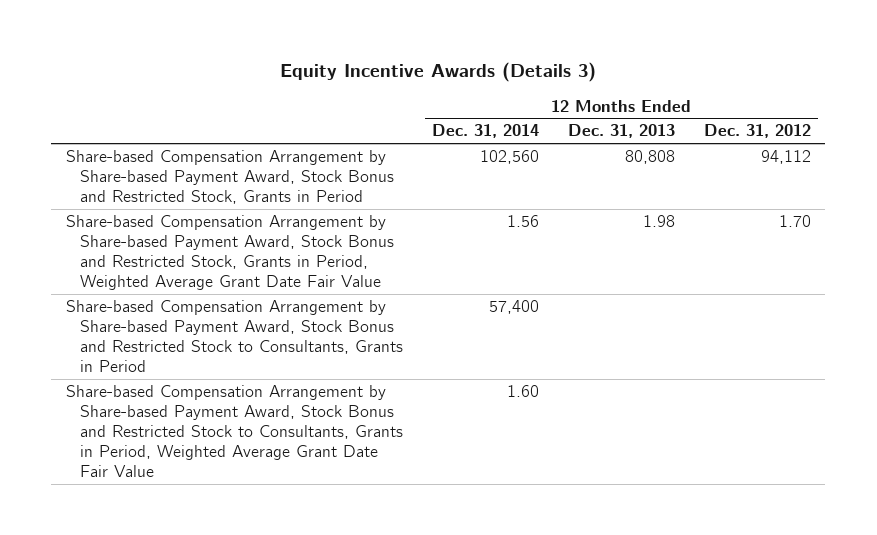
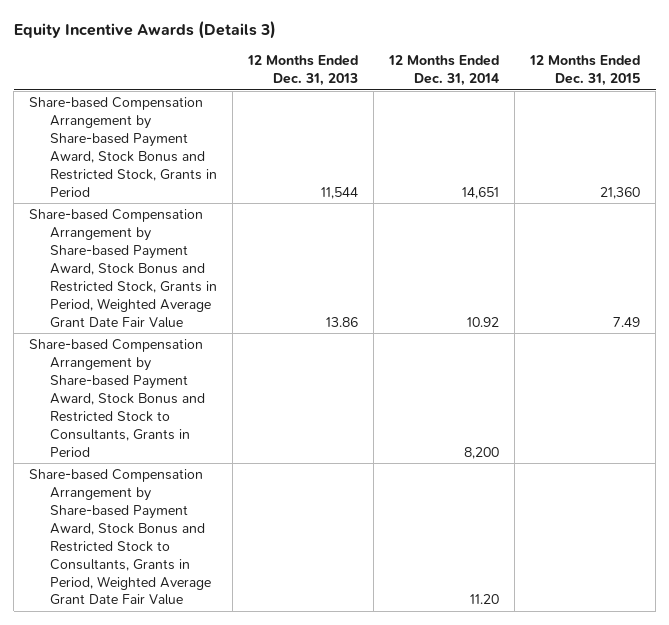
[703,124,811,139] Dec. 31, 2012 -> none
none -> [529,55,641,87] 12 Months Ended Dec. 31, 2015
[479,150,539,165] 102,560 -> [462,186,500,199] 14,651
[624,150,675,165] 80,808 -> [321,186,359,199] 11,544
[506,215,539,228] 1.56 -> [467,316,500,327] 10.92
[642,215,675,228] 1.98 -> [326,316,359,327] 13.86
[488,300,539,315] 57,400 -> [464,446,500,459] 8,200
[506,385,539,398] 1.60 -> [470,594,500,605] 11.20

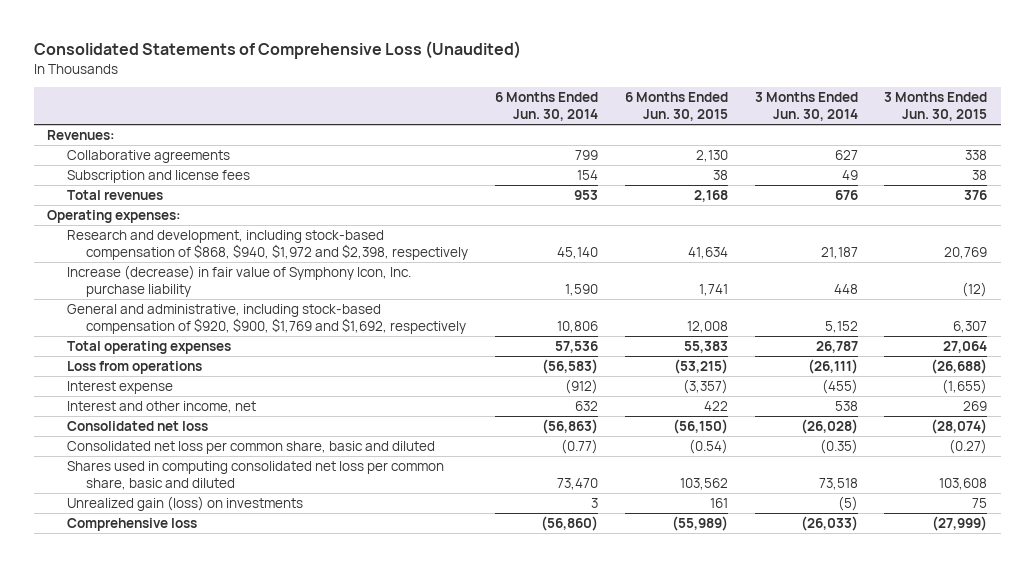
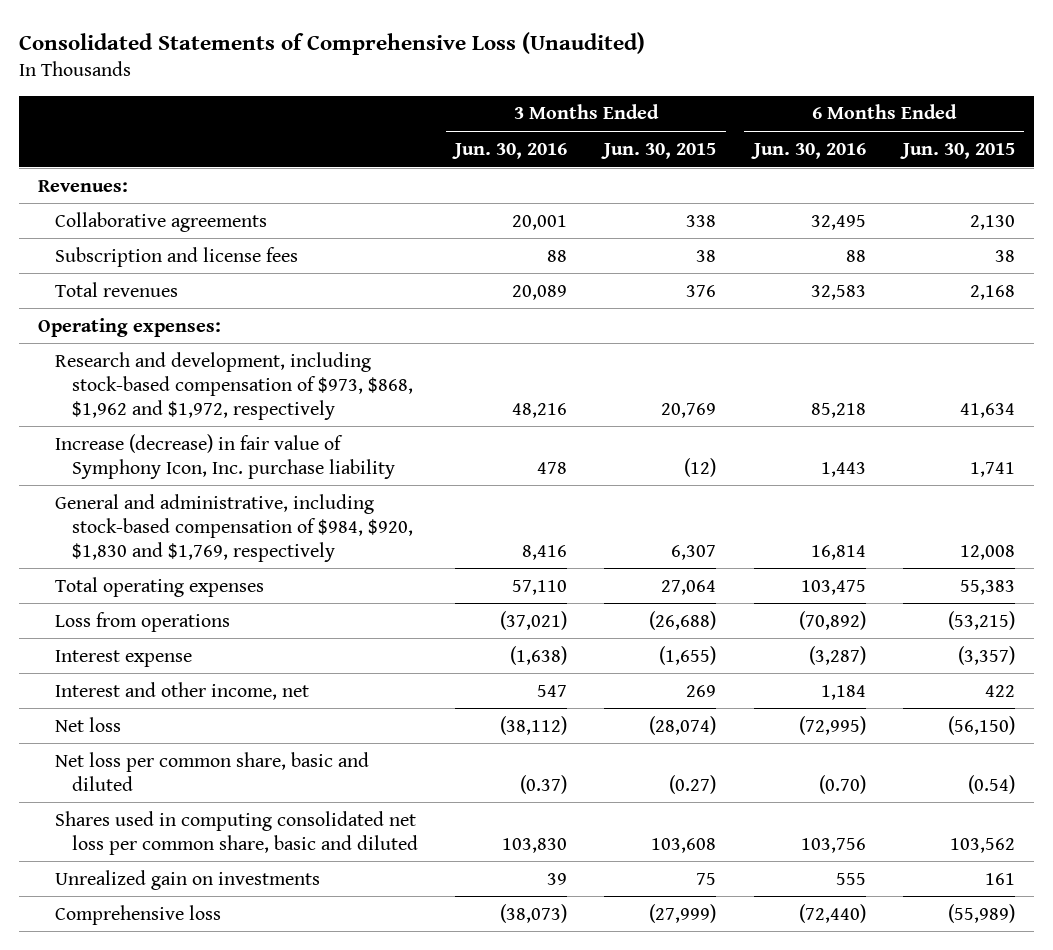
[495,92,599,122] 6 Months Ended Jun. 30, 2014 -> none
[754,92,858,122] 3 Months Ended Jun. 30, 2014 -> none
none -> [451,142,567,159] Jun. 30, 2016
none -> [750,142,866,159] Jun. 30, 2016
[66,230,469,260] Research and development, including stock-based compensation of $868, $940, $1,972 and $2,398, respectively -> [54,351,413,420] Research and development, including stock-based compensation of $973, $868, $1,962 and $1,972, respectively
[66,304,467,334] General and administrative, including stock-based compensation of $920, $900, $1,769 and $1,692, respectively -> [54,493,413,562] General and administrative, including stock-based compensation of $984, $920, $1,830 and $1,769, respectively
[66,421,208,432] Consolidated net loss -> [54,716,121,732] Net loss
[66,441,435,455] Consolidated net loss per common share, basic and diluted -> [54,751,369,791] Net loss per common share, basic and diluted
[66,496,303,512] Unrealized gain (loss) on investments -> [54,869,320,890] Unrealized gain on investments

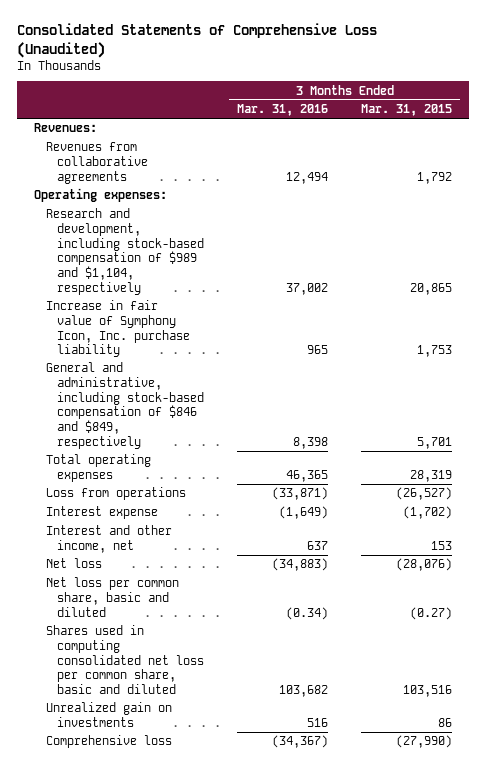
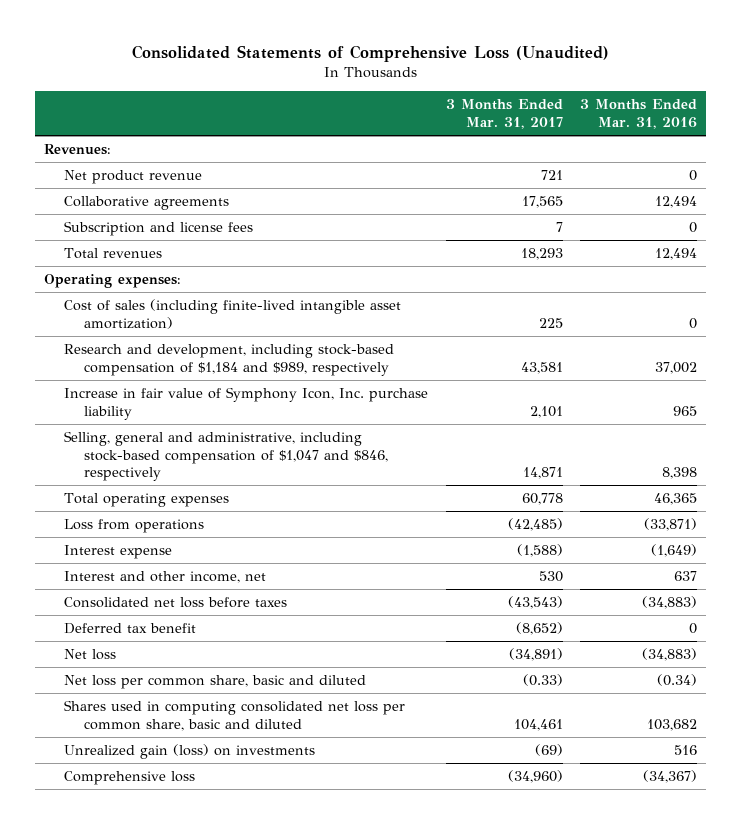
[361,104,453,117] Mar. 31, 2015 -> none
none -> [445,99,563,130] 3 Months Ended Mar. 31, 2017
none -> [64,169,203,184] Net product revenue
none -> [64,195,230,210] Collaborative agreements
none -> [64,220,254,236] Subscription and license fees
[45,142,149,184] Revenues from collaborative agreements -> [64,247,163,259] Total revenues
none -> [64,298,402,329] Cost of sales (including finite-lived intangible asset amortization)
[45,208,205,295] Research and development, including stock-based compensation of $989 and $1,104, respectively -> [64,343,395,376] Research and development, including stock-based compensation of $1,184 and $989, respectively
[45,362,205,449] General and administrative, including stock-based compensation of $846 and $849, respectively -> [64,430,388,482] Selling, general and administrative, including stock-based compensation of $1,047 and $846, respectively
none -> [64,596,288,608] Consolidated net loss before taxes
none -> [64,622,197,634] Deferred tax benefit
[45,702,172,728] Unrealized gain on investments -> [64,743,316,759] Unrealized gain (loss) on investments

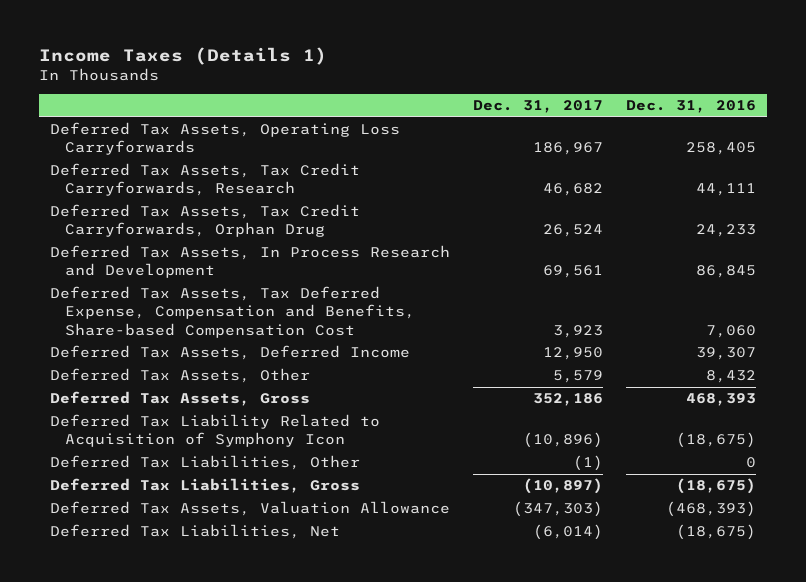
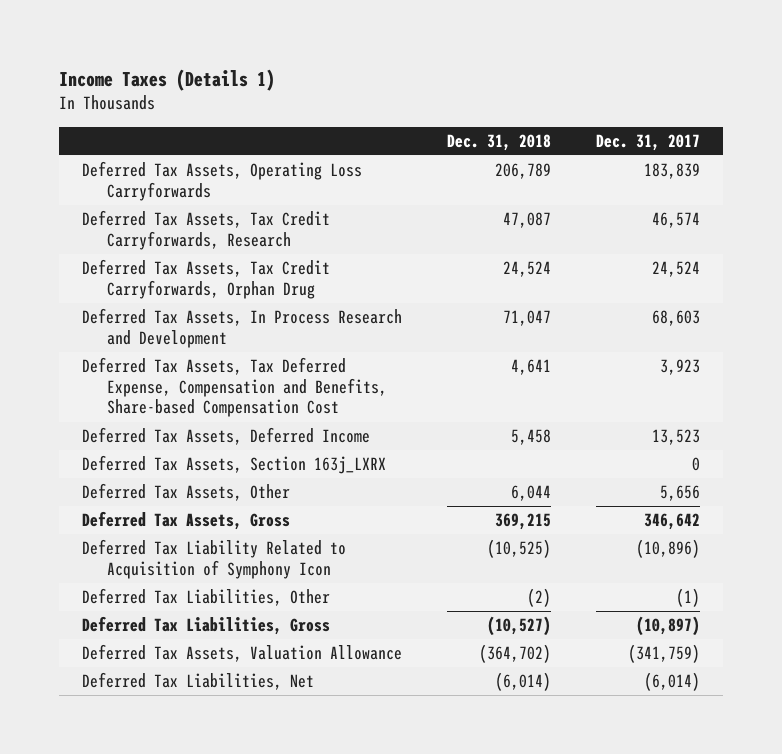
[625,100,756,114] Dec. 31, 2016 -> none
none -> [446,133,551,151] Dec. 31, 2018
[532,142,603,156] 186,967 -> [644,163,701,180] 183,839
[542,183,603,197] 46,682 -> [652,212,701,229] 46,574
[542,224,603,238] 26,524 -> [652,261,701,278] 24,524
[542,265,603,279] 69,561 -> [652,310,701,327] 68,603
[542,347,603,361] 12,950 -> [652,429,701,446] 13,523
none -> [81,455,386,475] Deferred Tax Assets, Section 163j_LXRX
[552,370,603,384] 5,579 -> [660,485,701,502] 5,656
[532,393,603,407] 352,186 -> [644,513,701,531] 346,642
[512,501,603,518] (347,303) -> [628,644,701,664] (341,759)

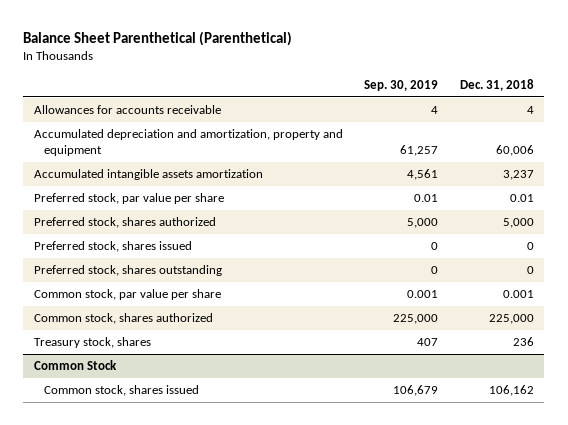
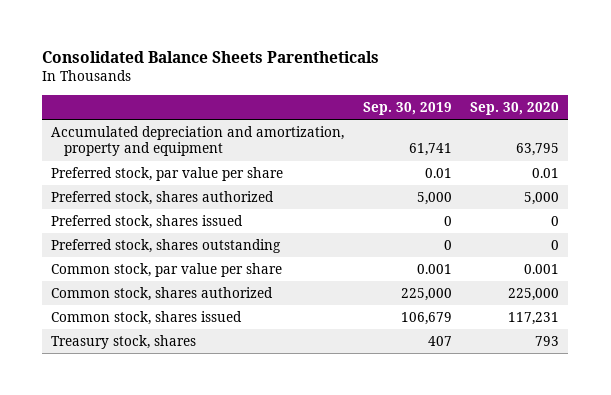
[23,31,293,47] Balance Sheet Parenthetical (Parenthetical) -> [42,51,380,64] Consolidated Balance Sheets Parentheticals
[459,78,534,91] Dec. 31, 2018 -> none
none -> [470,101,560,115] Sep. 30, 2020
[33,104,221,114] Allowances for accounts receivable -> none
[33,168,263,180] Accumulated intangible assets amortization -> none
[400,145,439,157] 61,257 -> [408,143,452,157] 61,741
[33,359,117,370] Common Stock -> none
[33,336,151,348] Treasury stock, shares -> [51,335,197,350] Treasury stock, shares

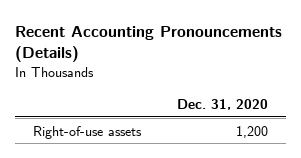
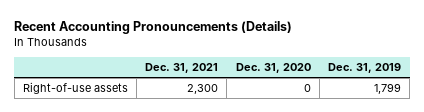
none -> [145,63,219,74] Dec. 31, 2021
none -> [328,63,402,74] Dec. 31, 2019
[235,125,268,138] 1,200 -> [303,84,311,93] 0

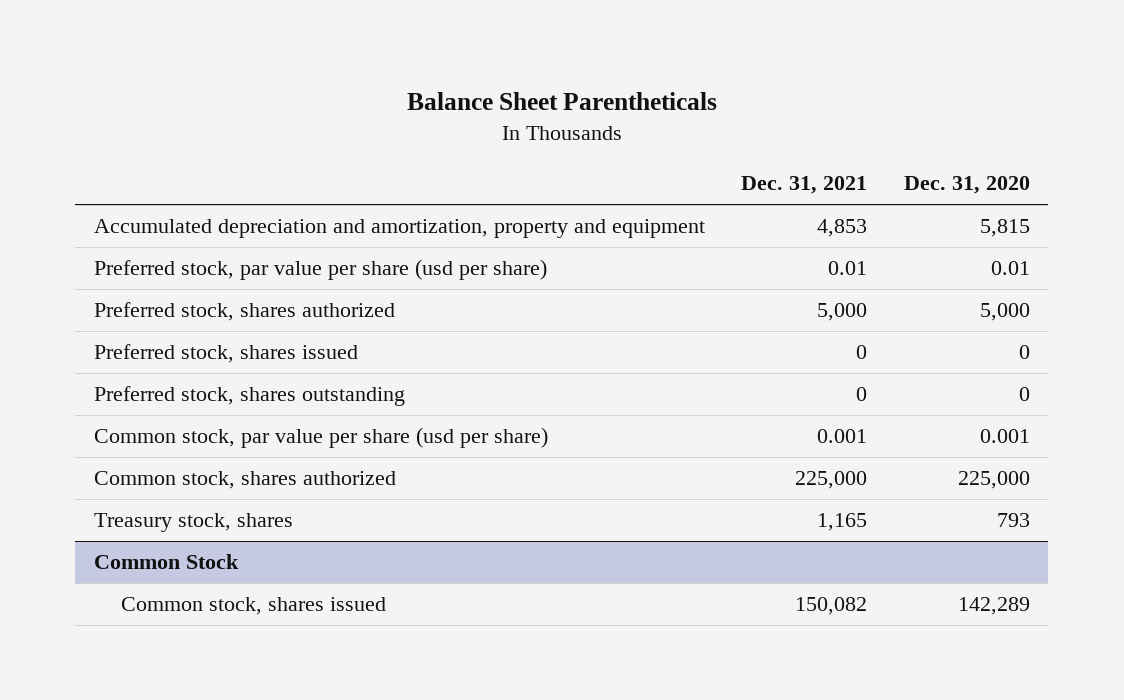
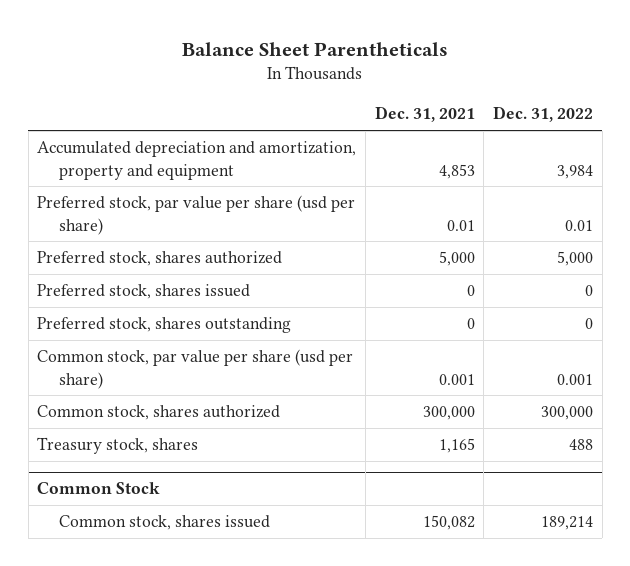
[904,176,1031,195] Dec. 31, 2020 -> none
none -> [492,106,593,123] Dec. 31, 2022
[795,471,868,490] 225,000 -> [422,406,475,421] 300,000

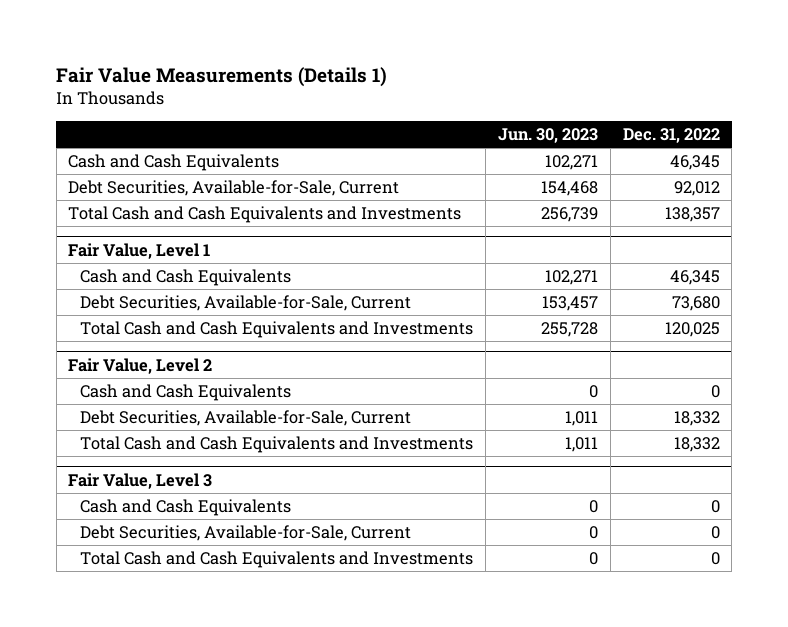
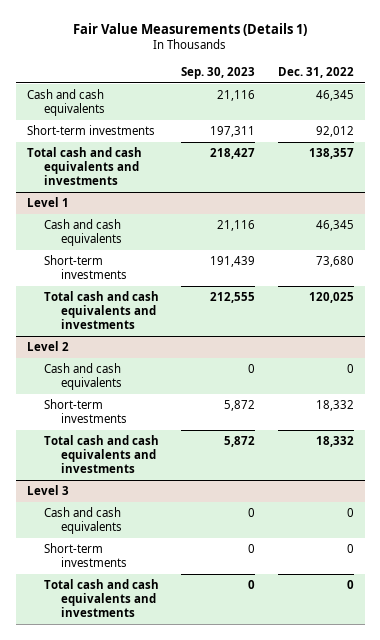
[497,128,598,144] Jun. 30, 2023 -> none
none -> [181,66,256,79] Sep. 30, 2023
[68,154,280,172] Cash and Cash Equivalents -> [26,89,106,116] Cash and cash equivalents
[68,180,400,197] Debt Securities, Available-for-Sale, Current -> [26,125,155,136] Short-term investments
[68,206,462,224] Total Cash and Cash Equivalents and Investments -> [26,147,142,185] Total cash and cash equivalents and investments
[68,242,211,259] Fair Value, Level 1 -> [26,197,69,208] Level 1
[80,269,292,287] Cash and Cash Equivalents -> [44,219,123,246] Cash and cash equivalents
[80,295,412,312] Debt Securities, Available-for-Sale, Current -> [44,255,128,279] Short-term investments
[80,321,474,339] Total Cash and Cash Equivalents and Investments -> [44,291,160,329] Total cash and cash equivalents and investments
[68,357,213,374] Fair Value, Level 2 -> [26,341,69,352] Level 2
[80,384,292,402] Cash and Cash Equivalents -> [44,363,123,390] Cash and cash equivalents
[80,410,412,427] Debt Securities, Available-for-Sale, Current -> [44,399,128,423] Short-term investments
[80,436,474,454] Total Cash and Cash Equivalents and Investments -> [44,435,160,473] Total cash and cash equivalents and investments
[68,472,213,489] Fair Value, Level 3 -> [26,485,69,496] Level 3
[80,499,292,517] Cash and Cash Equivalents -> [44,507,123,534] Cash and cash equivalents
[80,525,412,542] Debt Securities, Available-for-Sale, Current -> [44,543,128,567] Short-term investments
[80,551,474,569] Total Cash and Cash Equivalents and Investments -> [44,579,160,617] Total cash and cash equivalents and investments

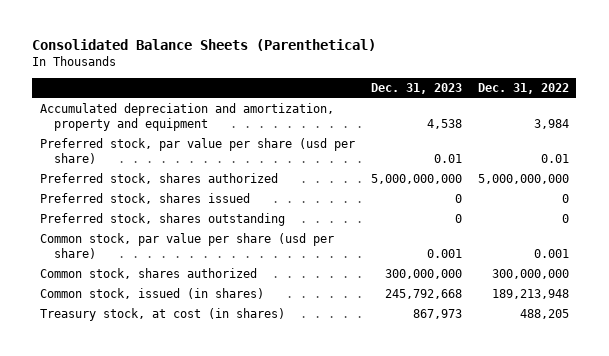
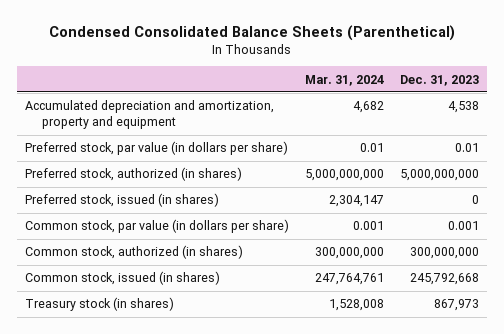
[32,39,377,52] Consolidated Balance Sheets (Parenthetical) -> [48,24,455,41] Condensed Consolidated Balance Sheets (Parenthetical)
[477,82,569,94] Dec. 31, 2022 -> none
none -> [304,74,384,86] Mar. 31, 2024
[40,213,286,227] Preferred stock, shares outstanding -> none
[40,138,356,165] Preferred stock, par value per share (usd per share) -> [24,141,288,156] Preferred stock, par value (in dollars per share)
[40,173,279,185] Preferred stock, shares authorized -> [24,167,242,182] Preferred stock, authorized (in shares)
[40,193,251,205] Preferred stock, shares issued -> [24,193,219,208] Preferred stock, issued (in shares)
[40,233,335,260] Common stock, par value per share (usd per share) -> [24,219,289,234] Common stock, par value (in dollars per share)
[40,268,258,280] Common stock, shares authorized -> [24,245,243,260] Common stock, authorized (in shares)
[40,308,286,322] Treasury stock, at cost (in shares) -> [24,297,174,312] Treasury stock (in shares)

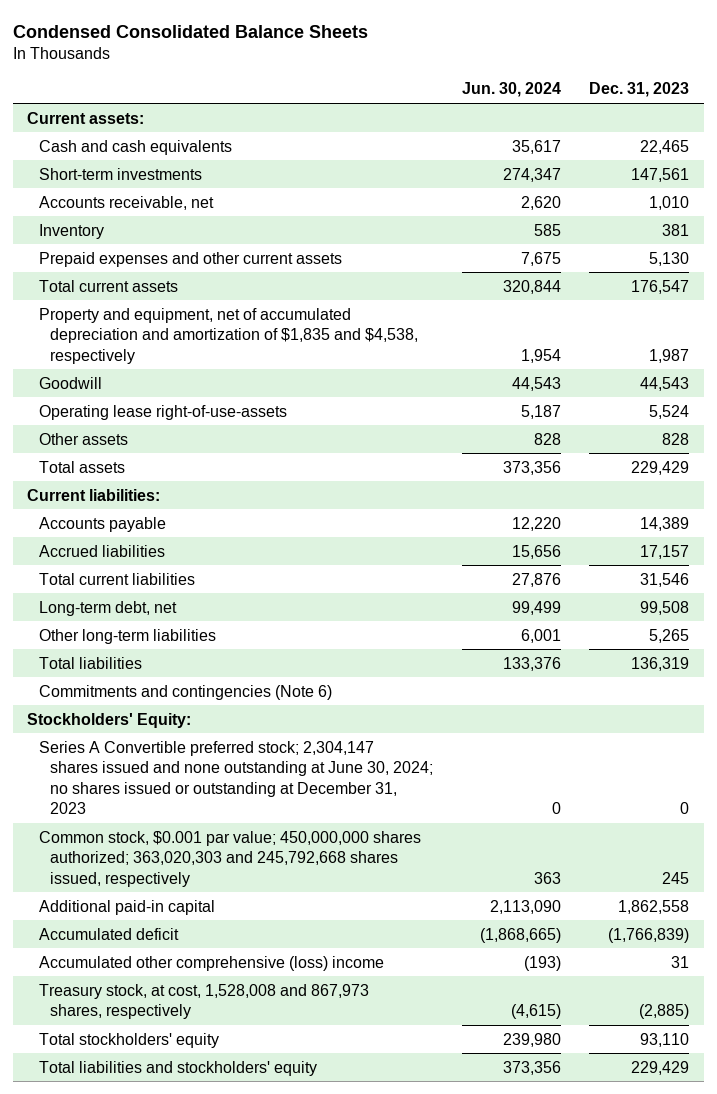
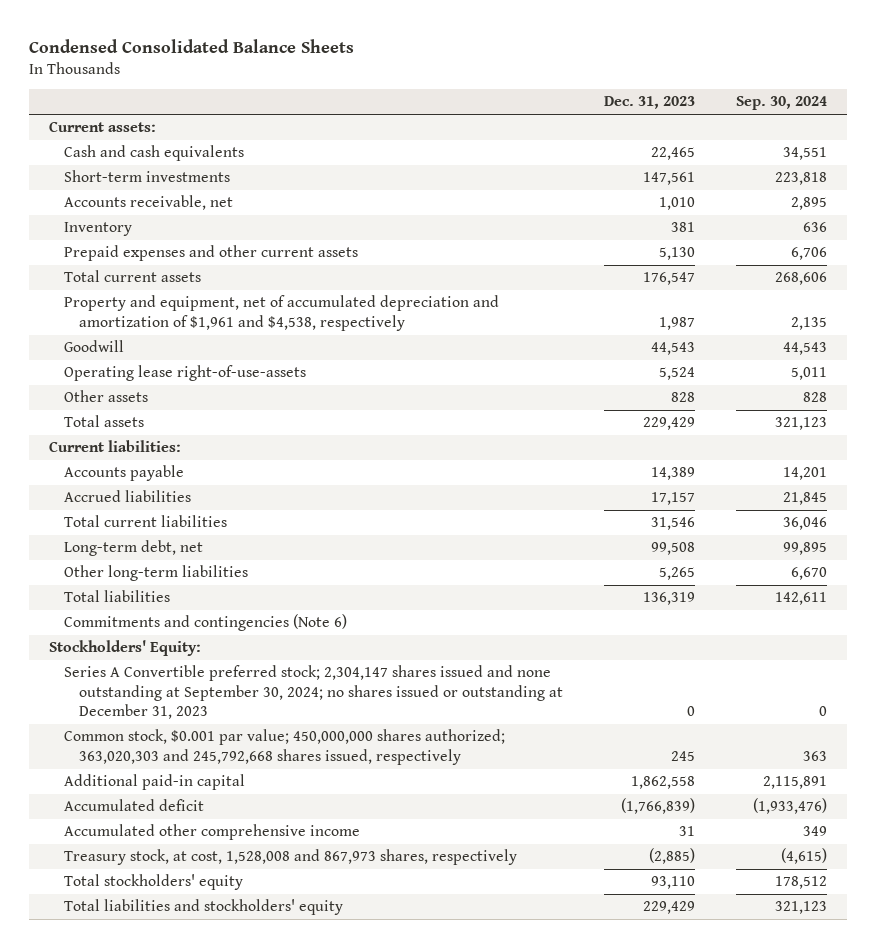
[461,82,561,98] Jun. 30, 2024 -> none
none -> [735,96,827,111] Sep. 30, 2024
[38,307,418,364] Property and equipment, net of accumulated depreciation and amortization of $1,835 and $4,538, respectively -> [64,295,500,331] Property and equipment, net of accumulated depreciation and amortization of $1,961 and $4,538, respectively
[38,740,433,815] Series A Convertible preferred stock; 2,304,147 shares issued and none outstanding at June 30, 2024; no shares issued or outstanding at December 31, 2023 -> [64,665,564,719] Series A Convertible preferred stock; 2,304,147 shares issued and none outstanding at September 30, 2024; no shares issued or outstanding at December 31, 2023
[38,955,384,971] Accumulated other comprehensive (loss) income -> [64,824,361,841] Accumulated other comprehensive income

